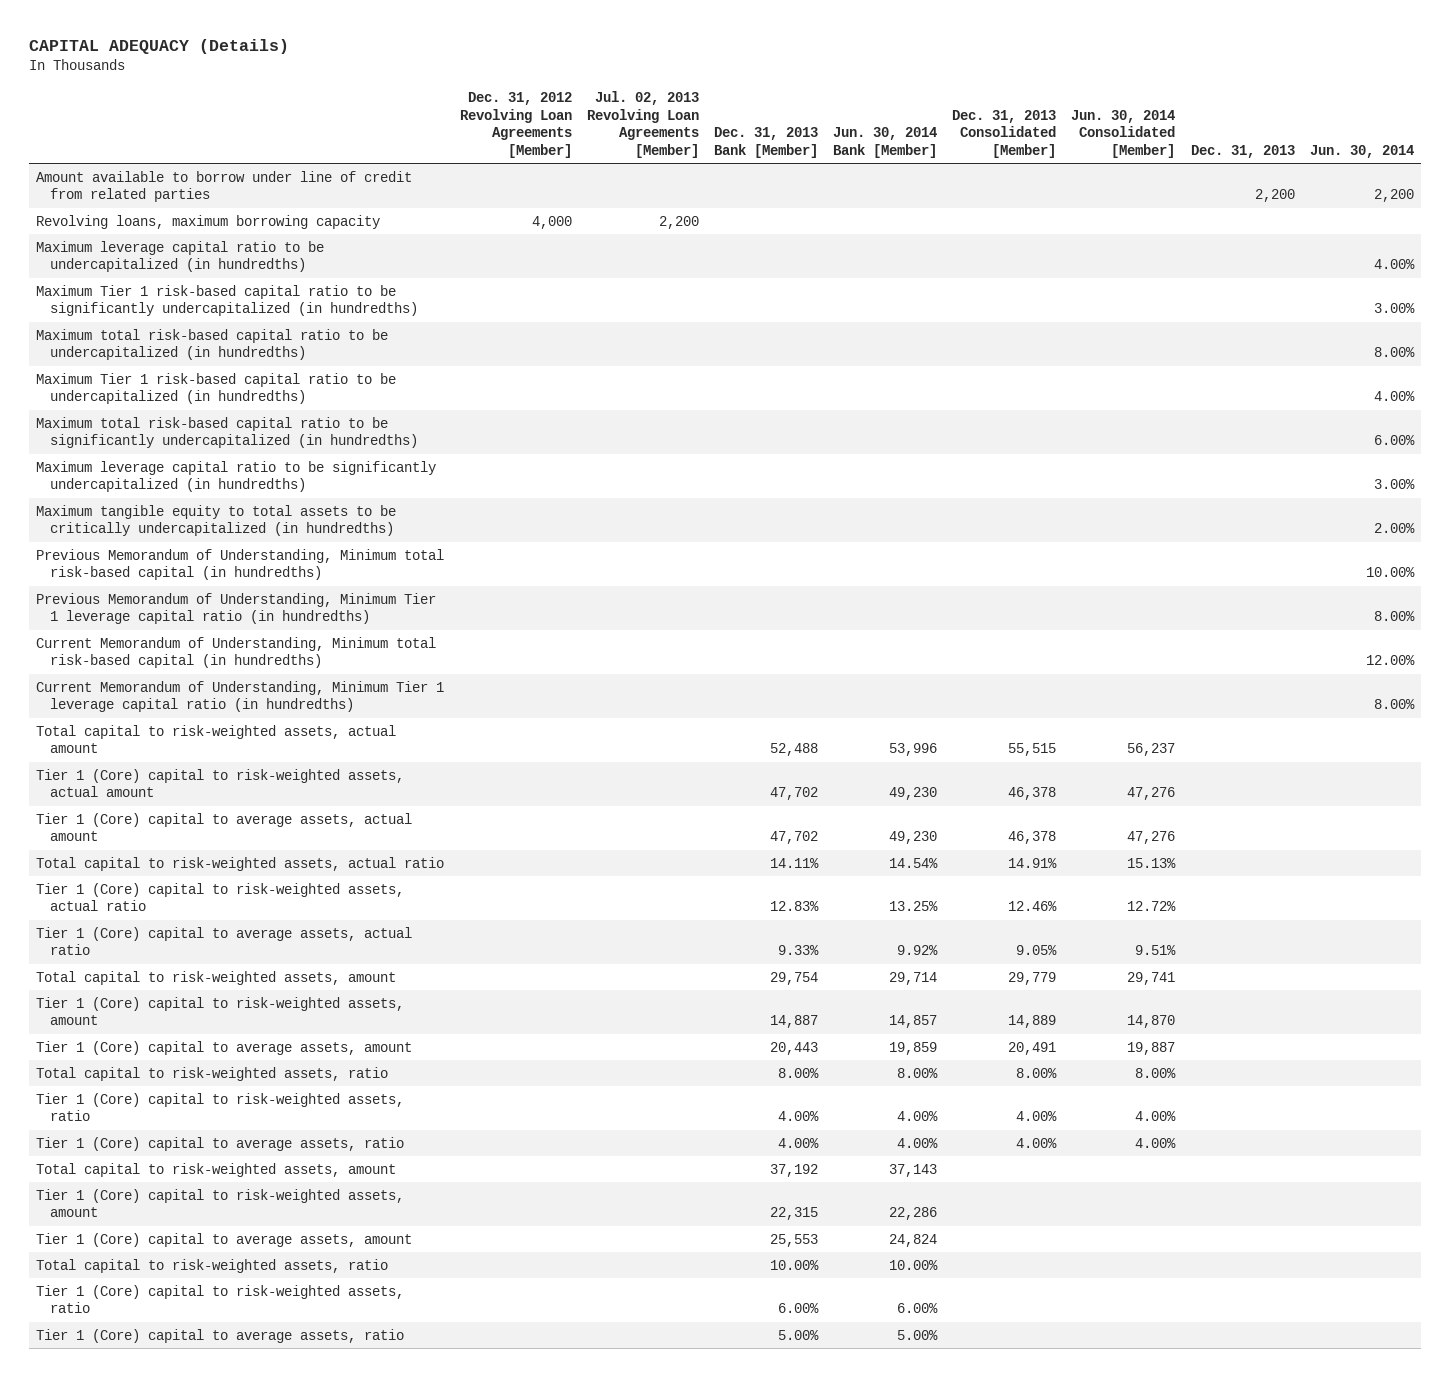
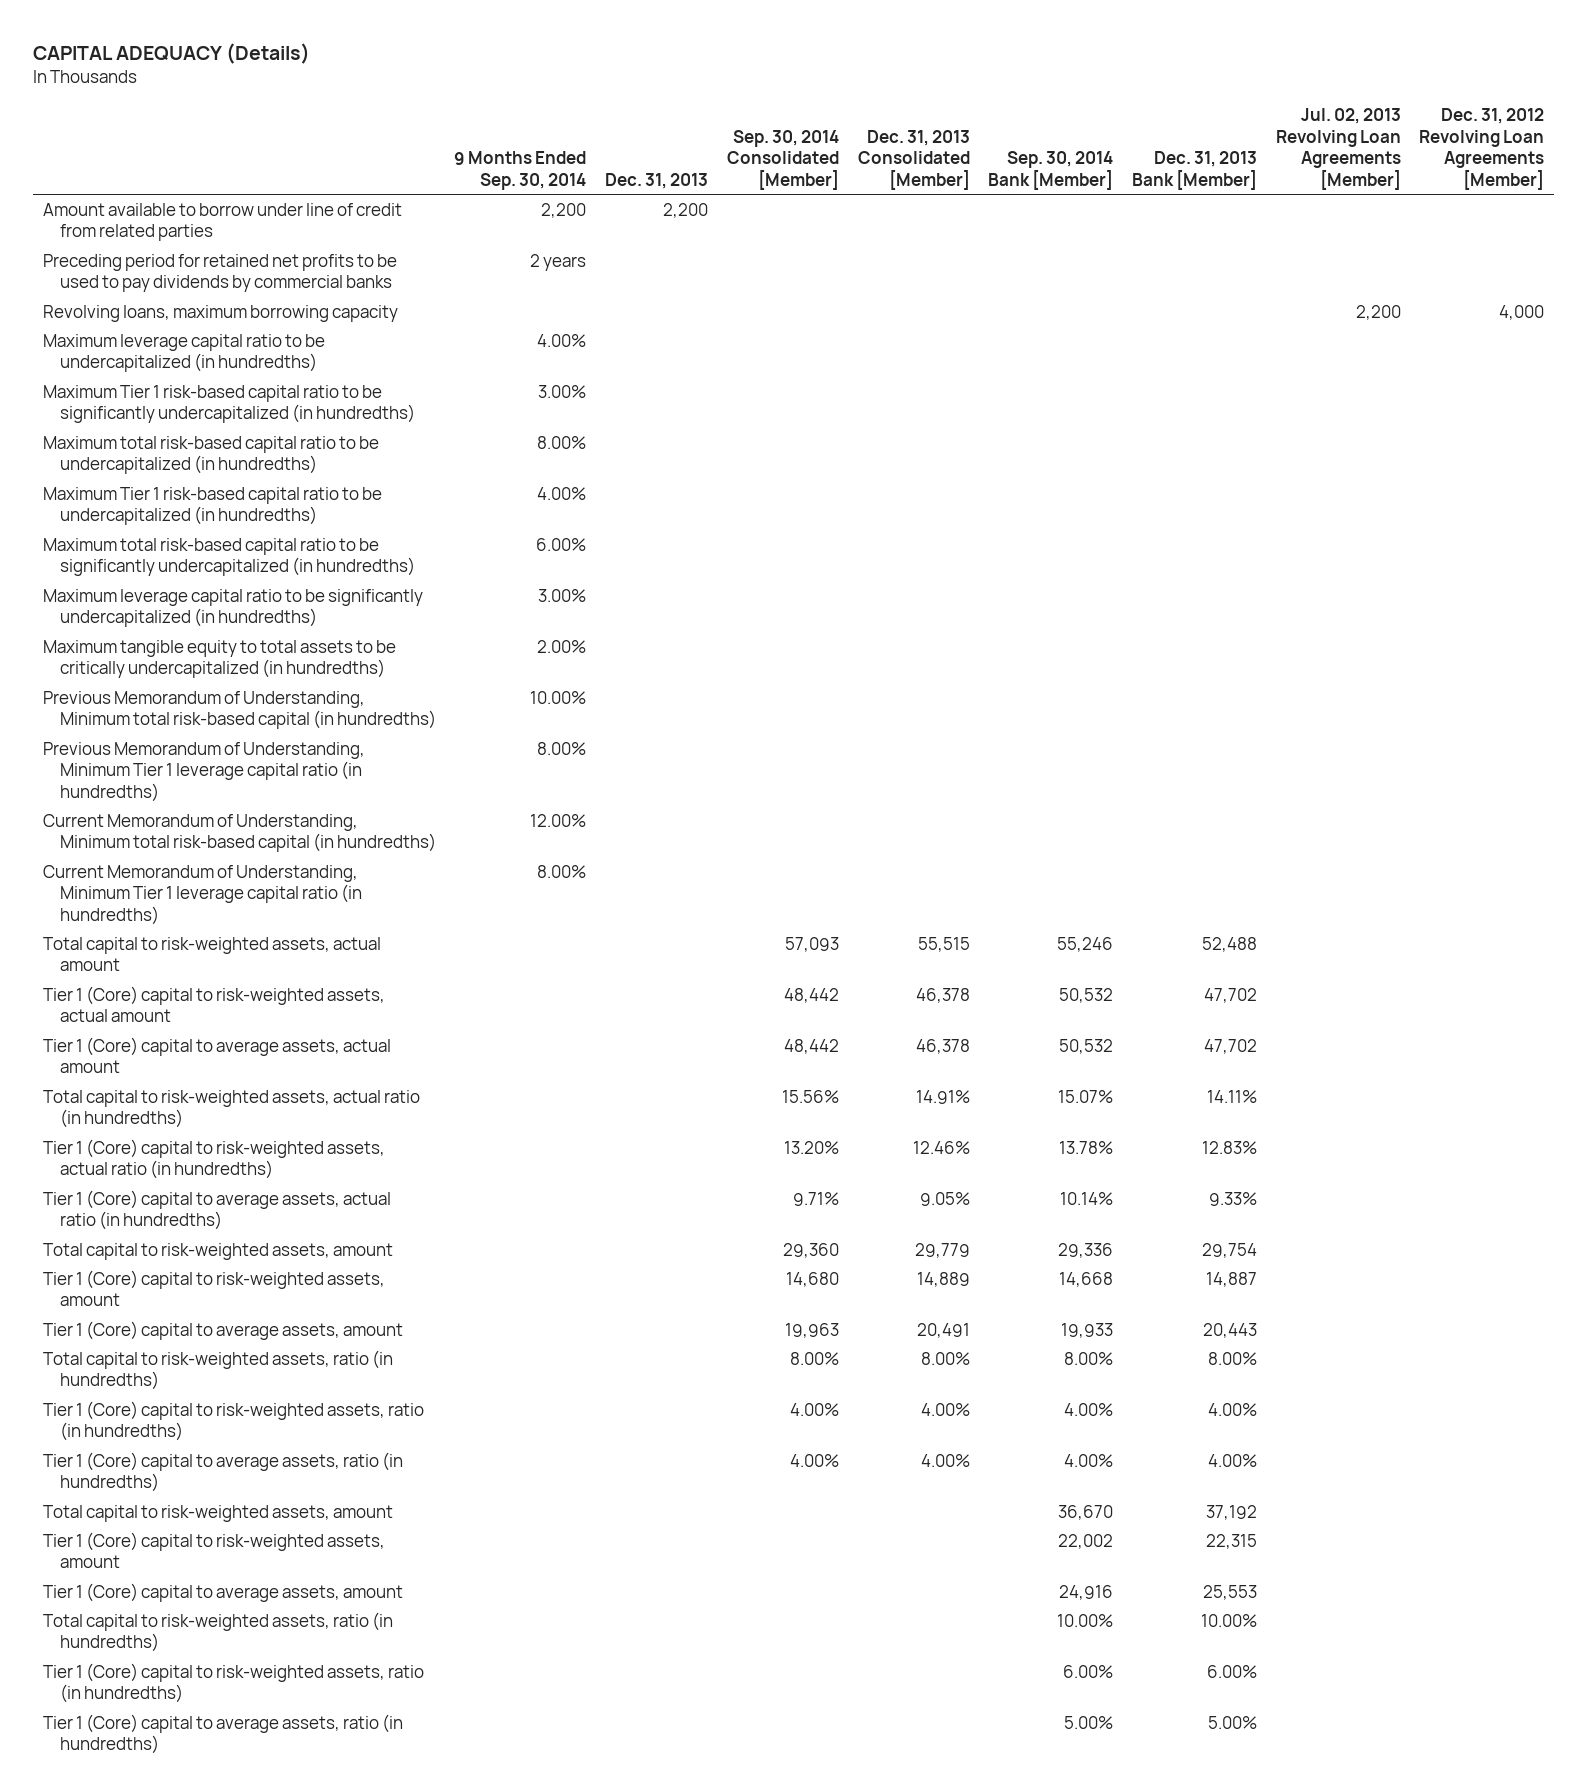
[833,127,938,159] Jun. 30, 2014 Bank [Member] -> none
[1071,109,1176,159] Jun. 30, 2014 Consolidated [Member] -> none
[1309,145,1414,159] Jun. 30, 2014 -> none
none -> [454,151,587,190] 9 Months Ended Sep. 30, 2014
none -> [726,129,839,190] Sep. 30, 2014 Consolidated [Member]
none -> [988,151,1114,190] Sep. 30, 2014 Bank [Member]
none -> [42,253,397,293] Preceding period for retained net profits to be used to pay dividends by commercial banks
[36,856,445,871] Total capital to risk-weighted assets, actual ratio -> [42,1089,420,1129] Total capital to risk-weighted assets, actual ratio (in hundredths)
[36,882,405,912] Tier 1 (Core) capital to risk-weighted assets, actual ratio -> [42,1138,385,1180] Tier 1 (Core) capital to risk-weighted assets, actual ratio (in hundredths)
[36,926,413,956] Tier 1 (Core) capital to average assets, actual ratio -> [42,1189,391,1231] Tier 1 (Core) capital to average assets, actual ratio (in hundredths)
[36,1066,389,1081] Total capital to risk-weighted assets, ratio -> [42,1349,393,1391] Total capital to risk-weighted assets, ratio (in hundredths)
[36,1092,405,1122] Tier 1 (Core) capital to risk-weighted assets, ratio -> [42,1400,424,1442] Tier 1 (Core) capital to risk-weighted assets, ratio (in hundredths)
[36,1136,405,1151] Tier 1 (Core) capital to average assets, ratio -> [42,1451,403,1493] Tier 1 (Core) capital to average assets, ratio (in hundredths)
[36,1258,389,1273] Total capital to risk-weighted assets, ratio -> [42,1611,393,1653] Total capital to risk-weighted assets, ratio (in hundredths)
[36,1284,405,1314] Tier 1 (Core) capital to risk-weighted assets, ratio -> [42,1662,424,1704] Tier 1 (Core) capital to risk-weighted assets, ratio (in hundredths)
[36,1328,405,1343] Tier 1 (Core) capital to average assets, ratio -> [42,1713,403,1755] Tier 1 (Core) capital to average assets, ratio (in hundredths)

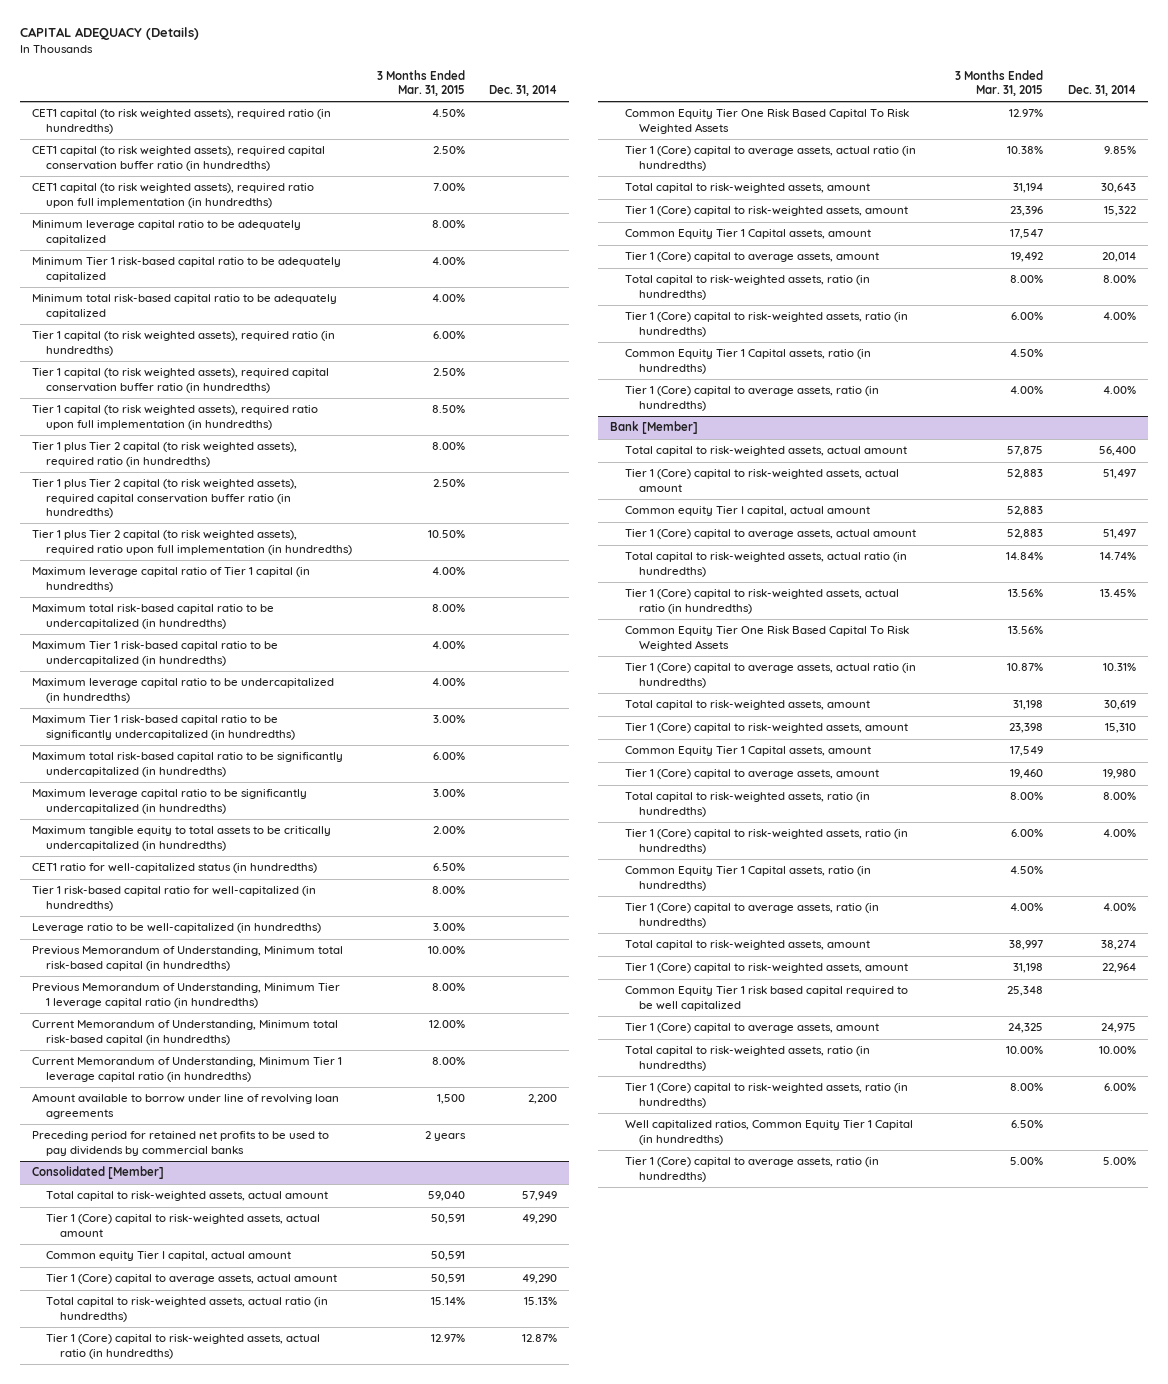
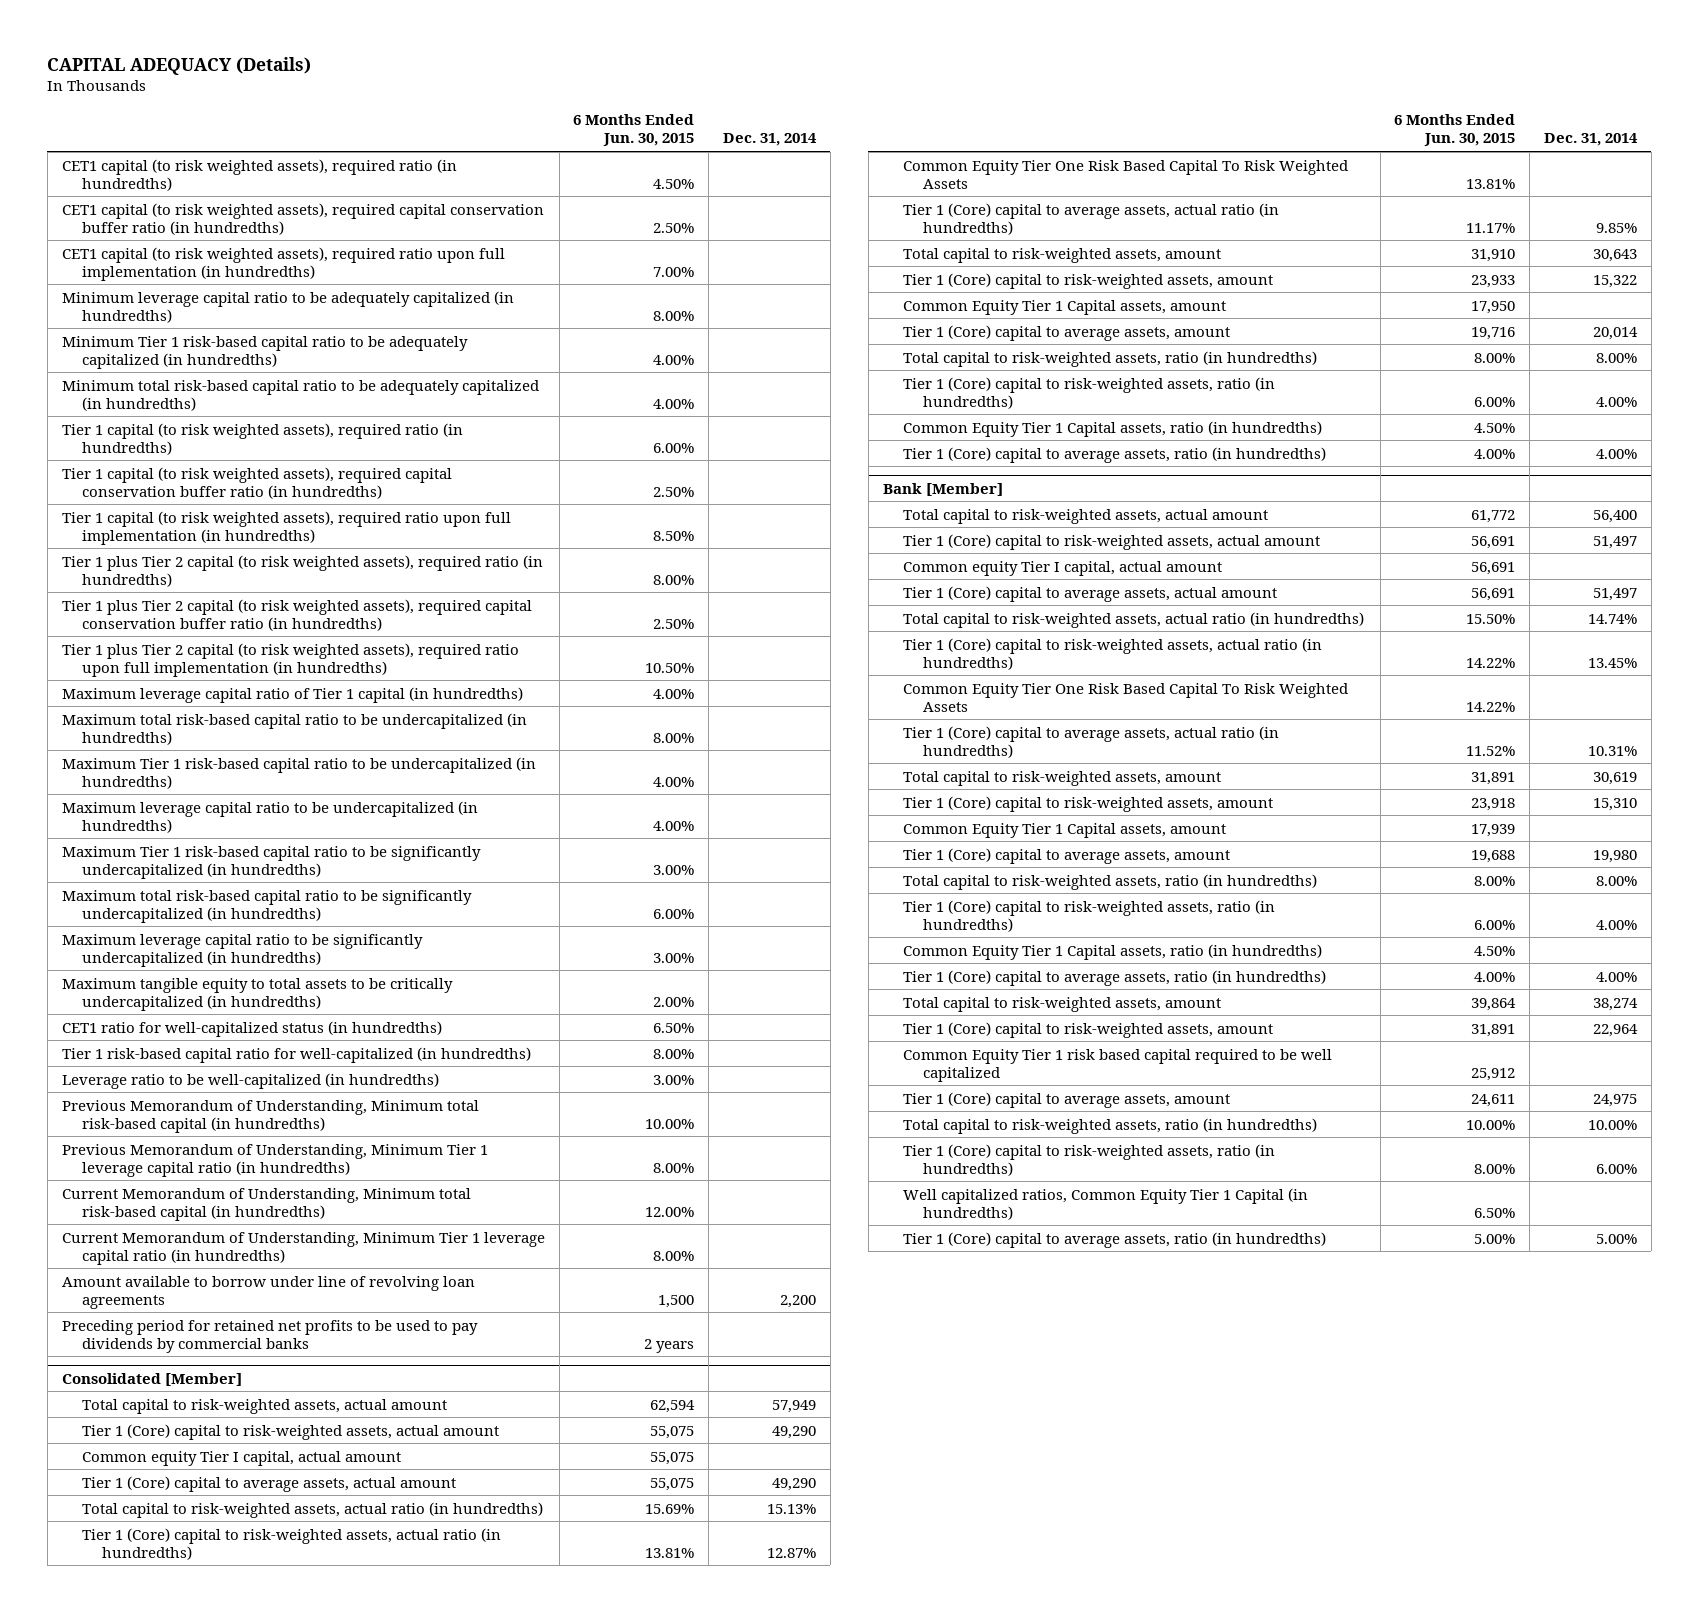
[376,69,465,97] 3 Months Ended Mar. 31, 2015 -> none
none -> [573,114,695,147] 6 Months Ended Jun. 30, 2015
[31,220,301,245] Minimum leverage capital ratio to be adequately capitalized -> [61,290,514,323] Minimum leverage capital ratio to be adequately capitalized (in hundredths)
[31,257,341,282] Minimum Tier 1 risk-based capital ratio to be adequately capitalized -> [61,335,468,369] Minimum Tier 1 risk-based capital ratio to be adequately capitalized (in hundredths)
[31,294,337,319] Minimum total risk-based capital ratio to be adequately capitalized -> [61,379,539,411] Minimum total risk-based capital ratio to be adequately capitalized (in hundredths)

